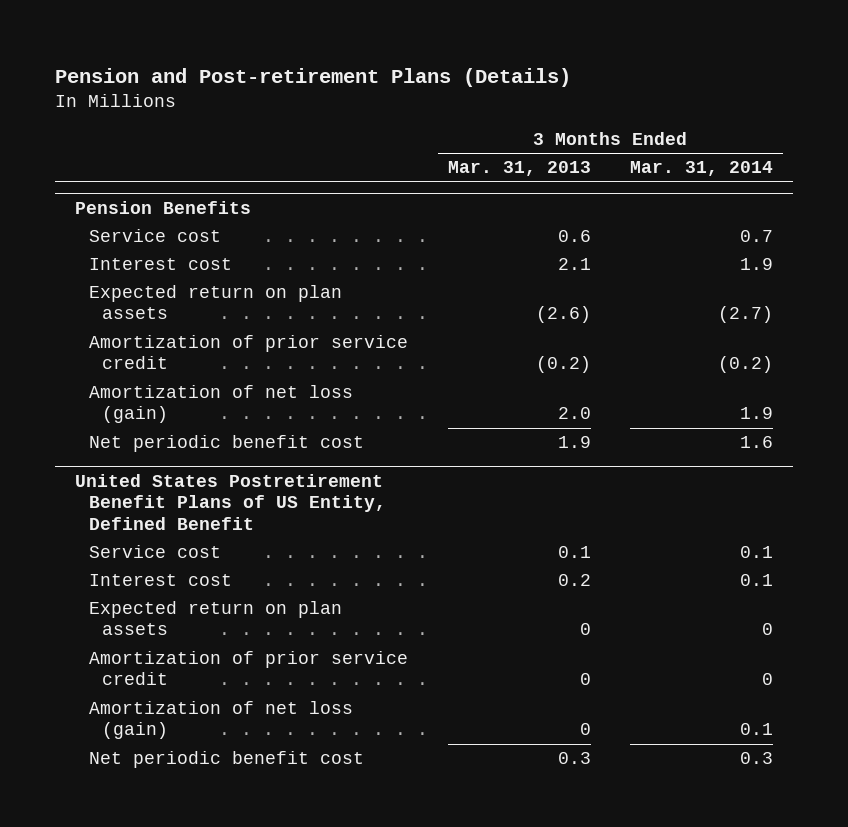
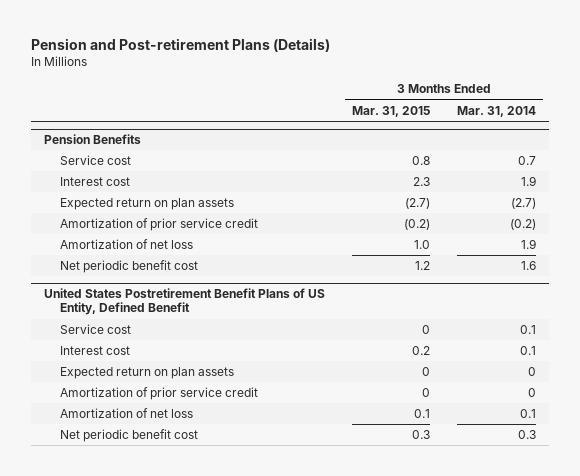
[447,161,591,177] Mar. 31, 2013 -> none
none -> [352,105,431,117] Mar. 31, 2015
[88,385,353,424] Amortization of net loss (gain) -> [60,239,194,250] Amortization of net loss
[88,701,353,740] Amortization of net loss (gain) -> [60,408,194,419] Amortization of net loss

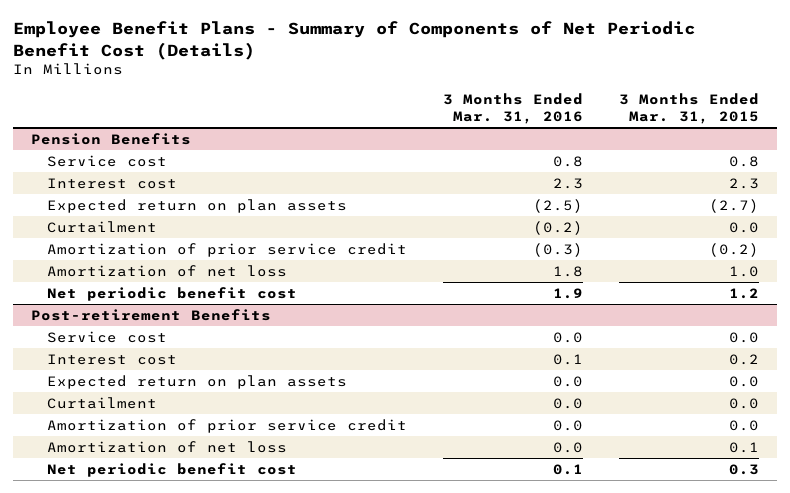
[30,37,330,52] Pension and Post-retirement Plans (Details) -> [13,21,696,60] Employee Benefit Plans - Summary of Components of Net Periodic Benefit Cost (Details)
[456,105,536,117] Mar. 31, 2014 -> none
none -> [442,92,583,125] 3 Months Ended Mar. 31, 2016
none -> [46,220,157,233] Curtailment
[44,288,326,316] United States Postretirement Benefit Plans of US Entity, Defined Benefit -> [31,308,272,321] Post-retirement Benefits
[422,325,431,335] 0 -> [729,331,760,343] 0.0
[422,367,431,377] 0 -> [729,375,760,387] 0.0
none -> [46,396,157,409] Curtailment
[422,388,431,398] 0 -> [729,419,760,431] 0.0

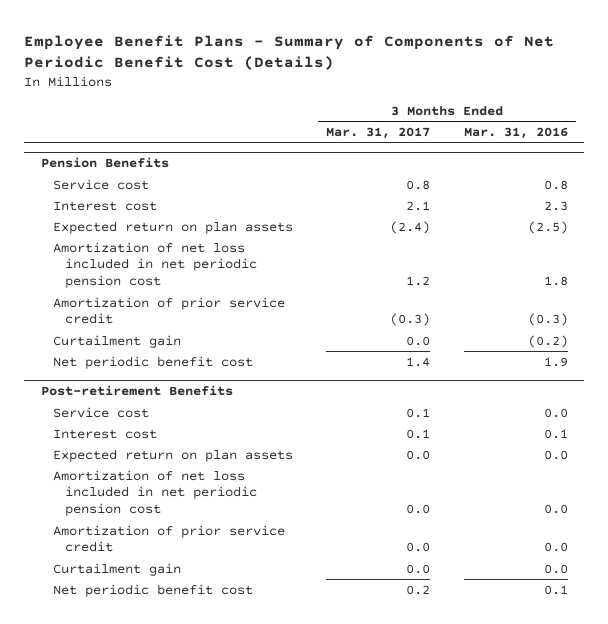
[619,92,760,125] 3 Months Ended Mar. 31, 2015 -> none
none -> [326,127,431,140] Mar. 31, 2017
[46,220,157,233] Curtailment -> none
none -> [52,241,257,289] Amortization of net loss included in net periodic pension cost
[46,264,287,277] Amortization of net loss -> none
none -> [52,334,181,348] Curtailment gain
[46,396,157,409] Curtailment -> none
none -> [52,469,257,517] Amortization of net loss included in net periodic pension cost
[46,440,287,453] Amortization of net loss -> none
none -> [52,562,181,576] Curtailment gain

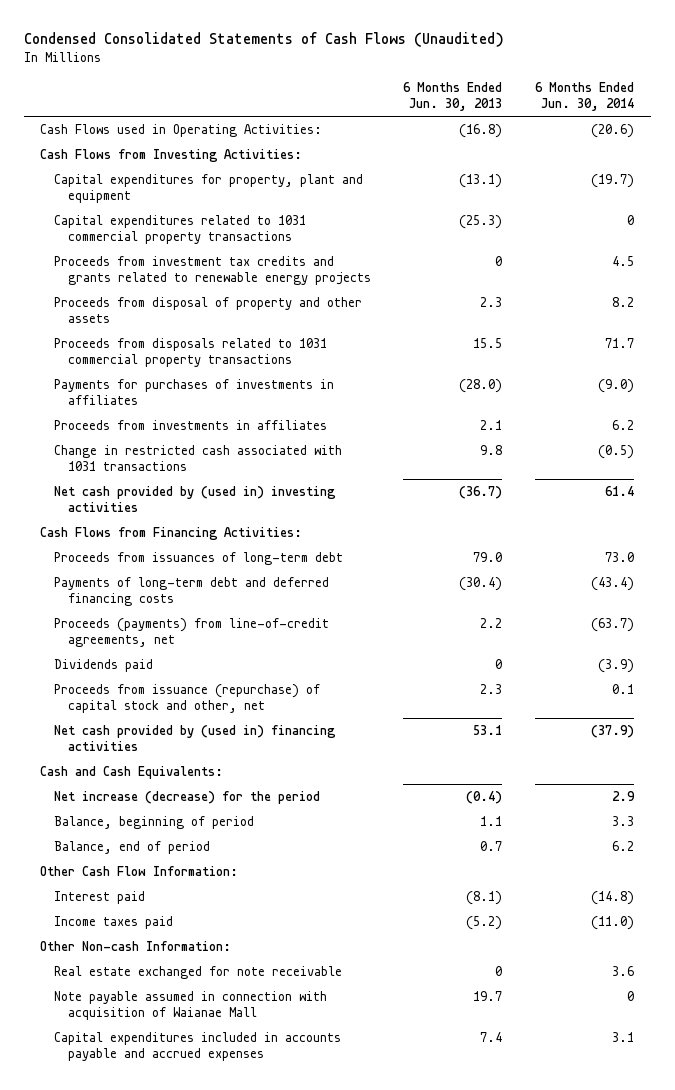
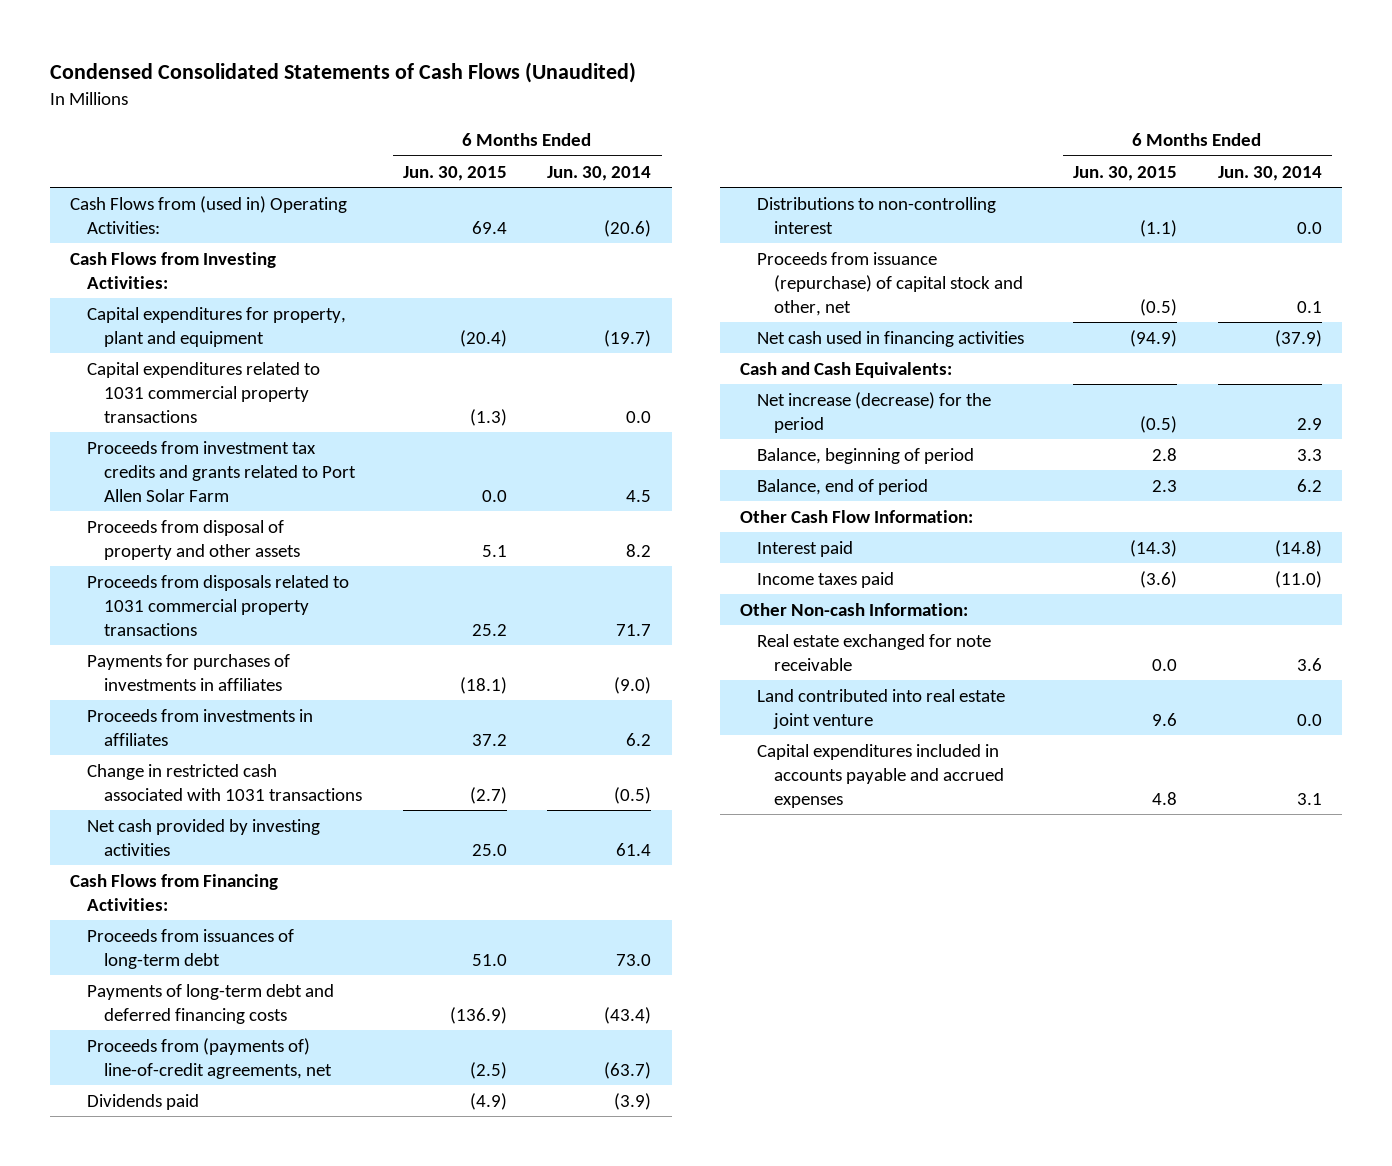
[403,81,503,112] 6 Months Ended Jun. 30, 2013 -> none
none -> [402,165,507,181] Jun. 30, 2015
[40,123,323,137] Cash Flows used in Operating Activities: -> [69,195,347,234] Cash Flows from (used in) Operating Activities:
[627,214,635,225] 0 -> [626,410,652,423] 0.0
[53,255,371,286] Proceeds from investment tax credits and grants related to renewable energy projects -> [86,440,357,502] Proceeds from investment tax credits and grants related to Port Allen Solar Farm
[53,485,336,513] Net cash provided by (used in) investing activities -> [86,818,320,856] Net cash provided by investing activities
[53,617,329,648] Proceeds (payments) from line-of-credit agreements, net -> [86,1037,333,1079] Proceeds from (payments of) line-of-credit agreements, net
none -> [757,196,997,234] Distributions to non-controlling interest
[53,724,336,752] Net cash provided by (used in) financing activities -> [757,330,1025,347] Net cash used in financing activities
[53,990,327,1021] Note payable assumed in connection with acquisition of Waianae Mall -> none
none -> [757,688,1006,729] Land contributed into real estate joint venture

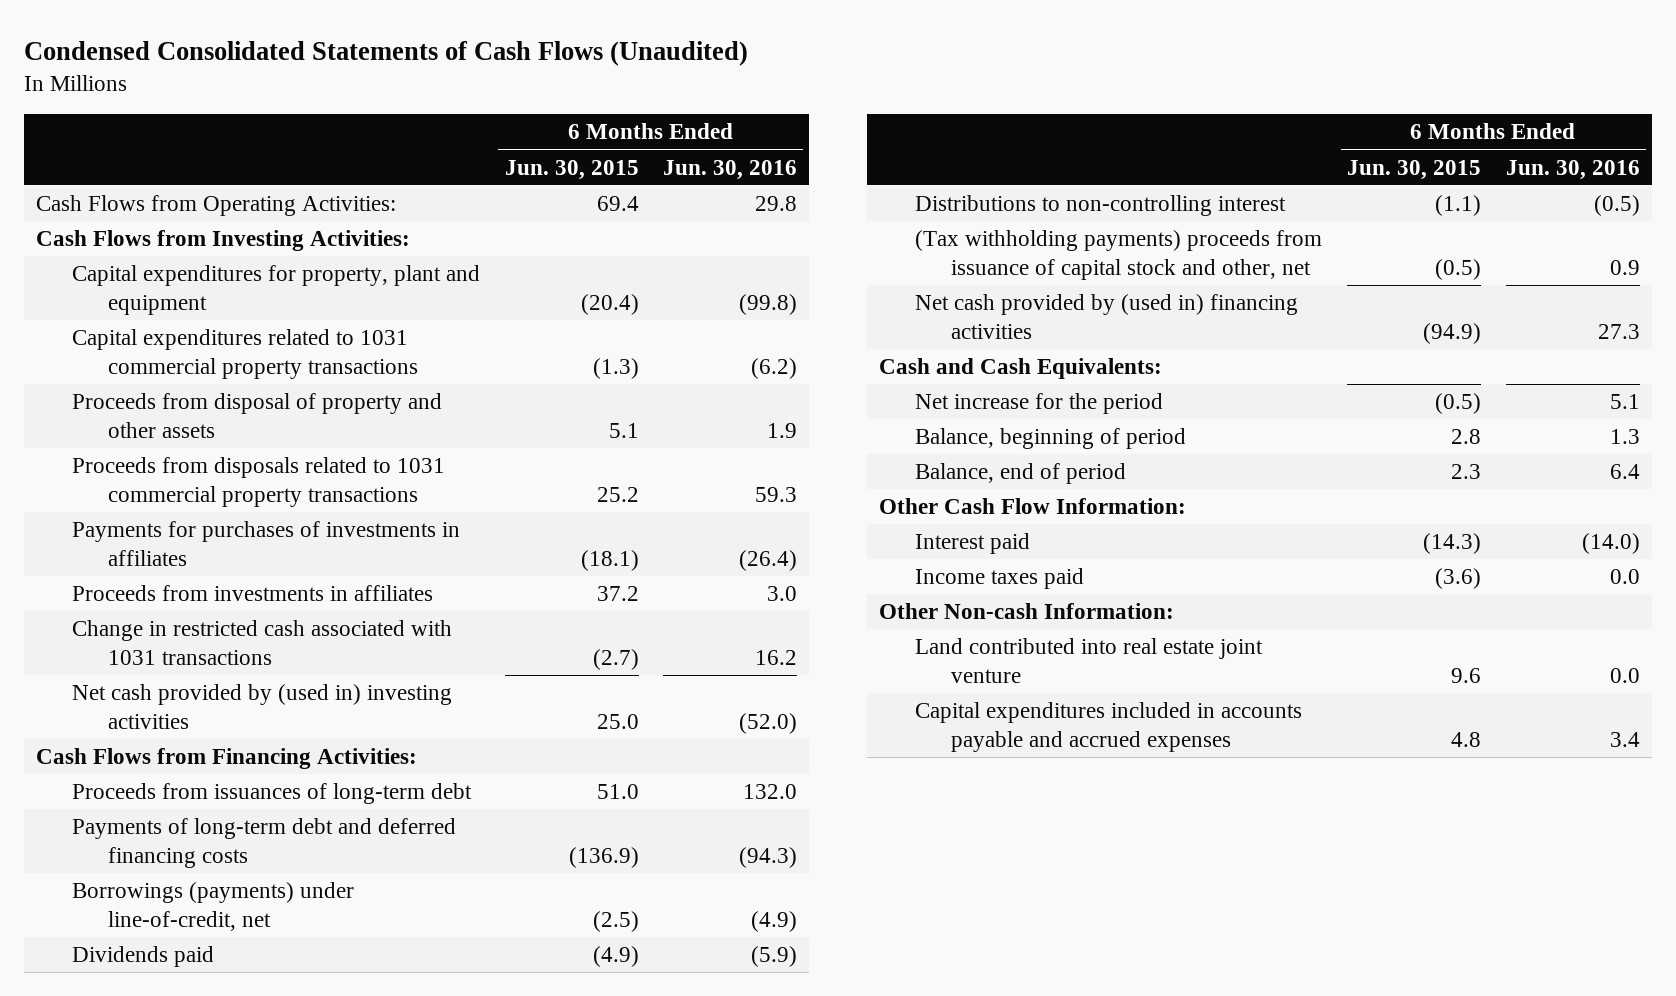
[547,165,652,181] Jun. 30, 2014 -> none
none -> [662,159,797,180] Jun. 30, 2016
[69,195,347,234] Cash Flows from (used in) Operating Activities: -> [36,195,397,217] Cash Flows from Operating Activities:
[86,440,357,502] Proceeds from investment tax credits and grants related to Port Allen Solar Farm -> none
[86,818,320,856] Net cash provided by investing activities -> [72,684,453,729] Net cash provided by (used in) investing activities
[86,1037,333,1079] Proceeds from (payments of) line-of-credit agreements, net -> [72,882,355,931] Borrowings (payments) under line-of-credit, net
[757,251,1024,316] Proceeds from issuance (repurchase) of capital stock and other, net -> [914,230,1322,280] (Tax withholding payments) proceeds from issuance of capital stock and other, net
[757,330,1025,347] Net cash used in financing activities -> [914,294,1298,339] Net cash provided by (used in) financing activities
[757,391,992,433] Net increase (decrease) for the period -> [914,393,1163,415] Net increase for the period
[757,633,992,671] Real estate exchanged for note receivable -> none

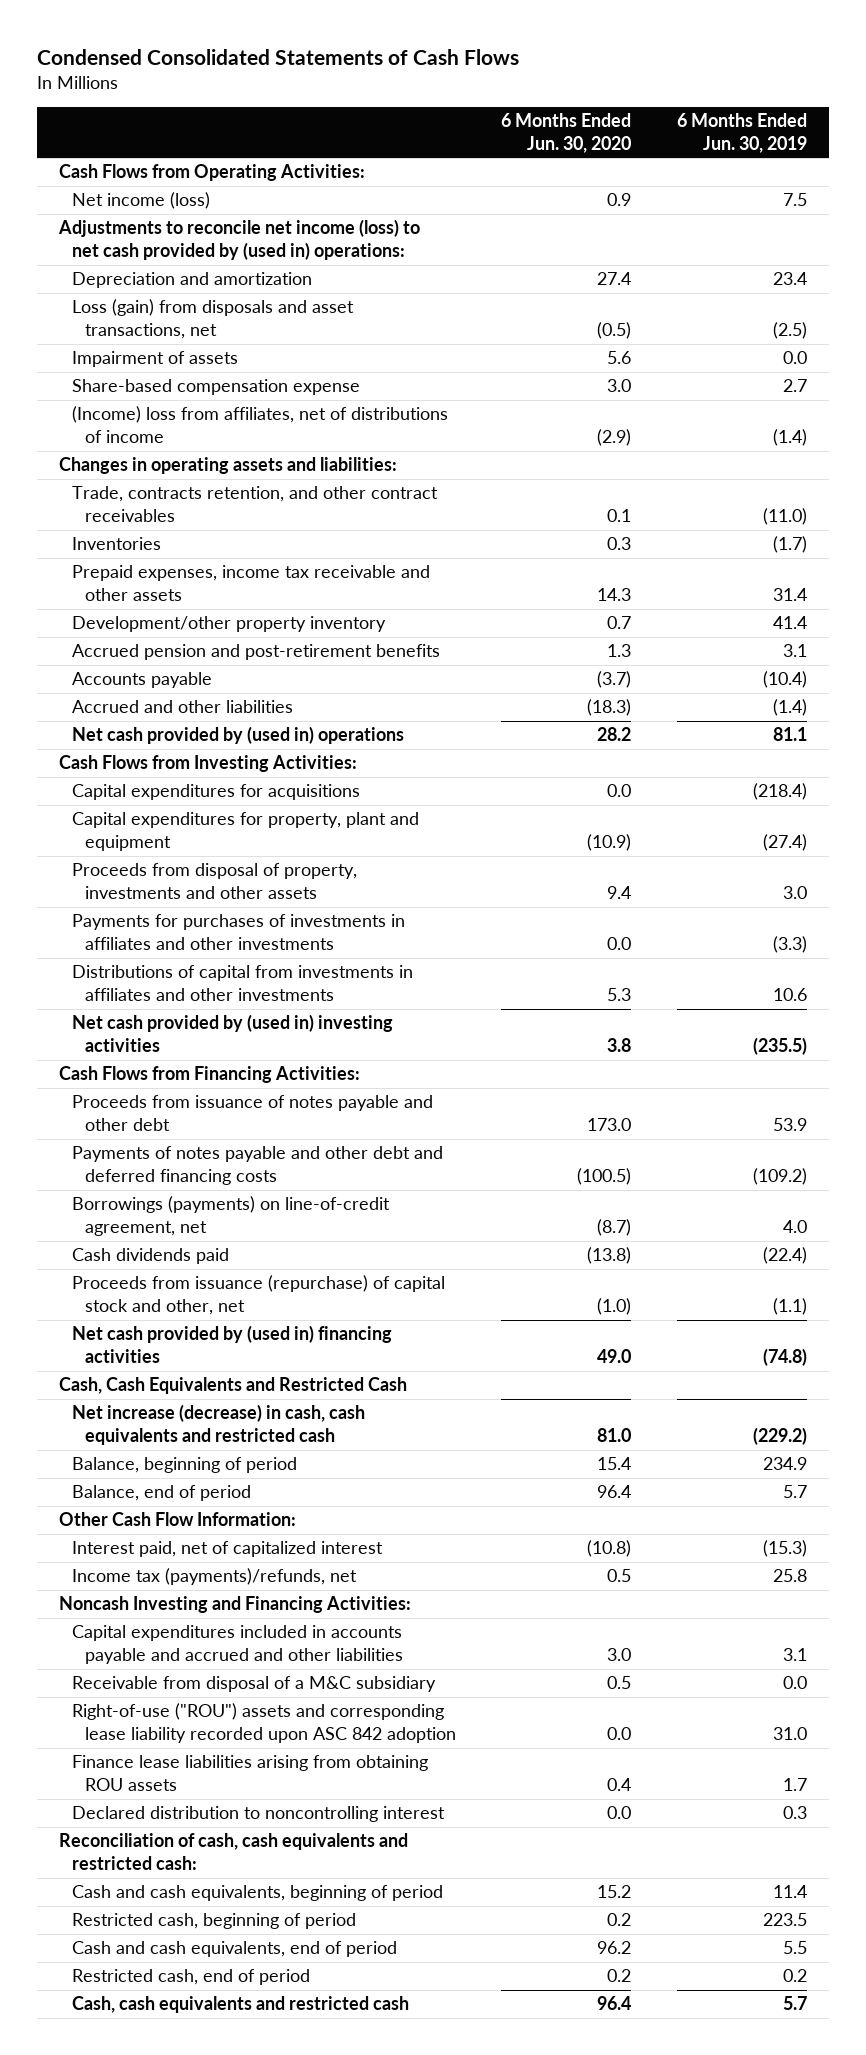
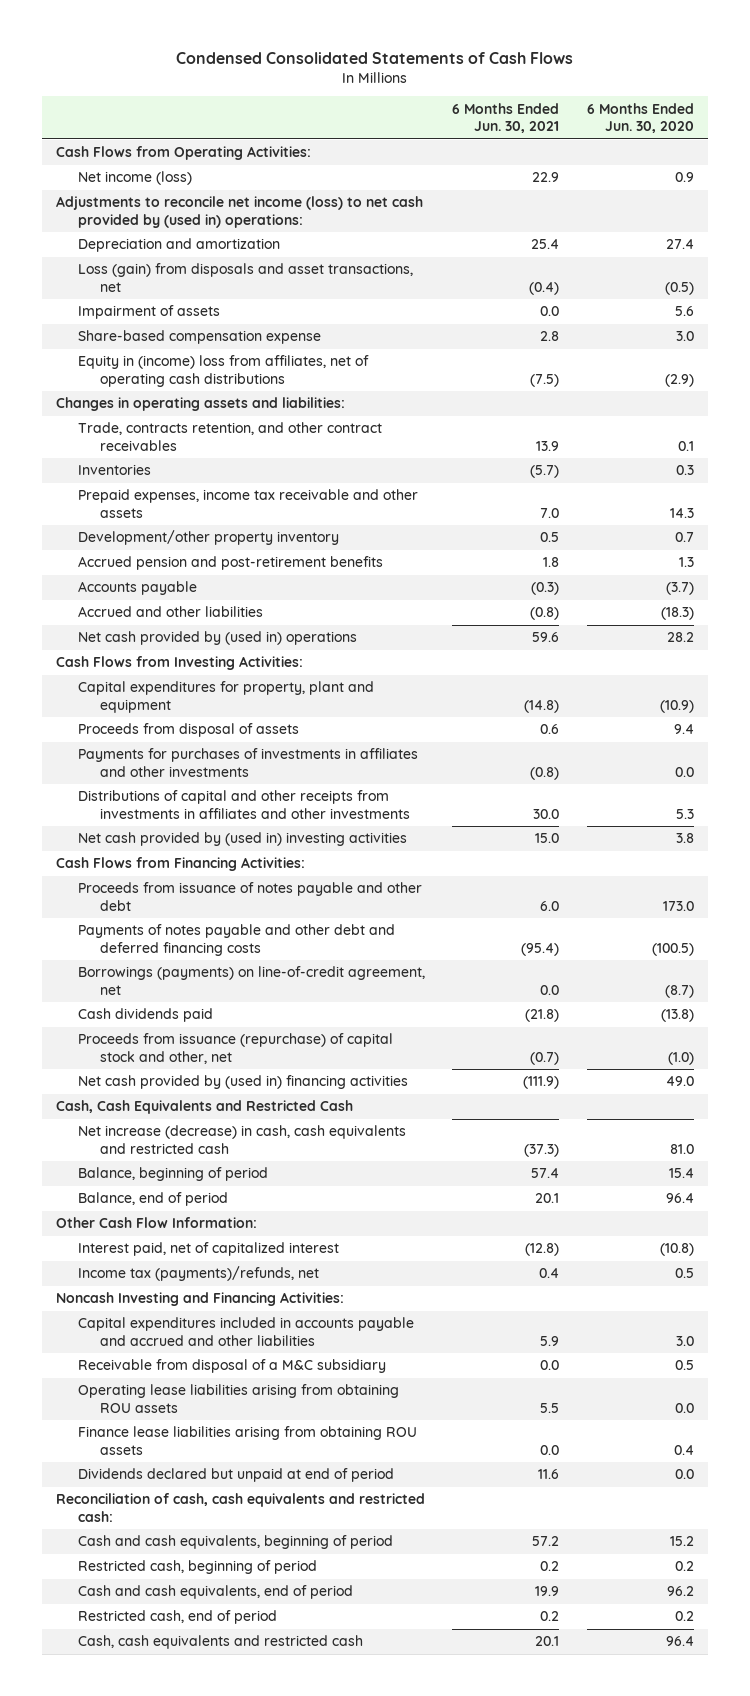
[676,113,807,154] 6 Months Ended Jun. 30, 2019 -> none
none -> [452,102,560,134] 6 Months Ended Jun. 30, 2021
[72,406,449,444] (Income) loss from affiliates, net of distributions of income -> [77,355,369,387] Equity in (income) loss from affiliates, net of operating cash distributions
[72,784,361,801] Capital expenditures for acquisitions -> none
[72,863,358,900] Proceeds from disposal of property, investments and other assets -> [77,723,299,738] Proceeds from disposal of assets
[72,965,414,1002] Distributions of capital from investments in affiliates and other investments -> [77,790,410,819] Distributions of capital and other receipts from investments in affiliates and other investments
[72,1703,457,1744] Right-of-use ("ROU") assets and corresponding lease liability recorded upon ASC 842 adoption -> [77,1384,399,1413] Operating lease liabilities arising from obtaining ROU assets
[72,1806,446,1823] Declared distribution to noncontrolling interest -> [77,1468,394,1483] Dividends declared but unpaid at end of period

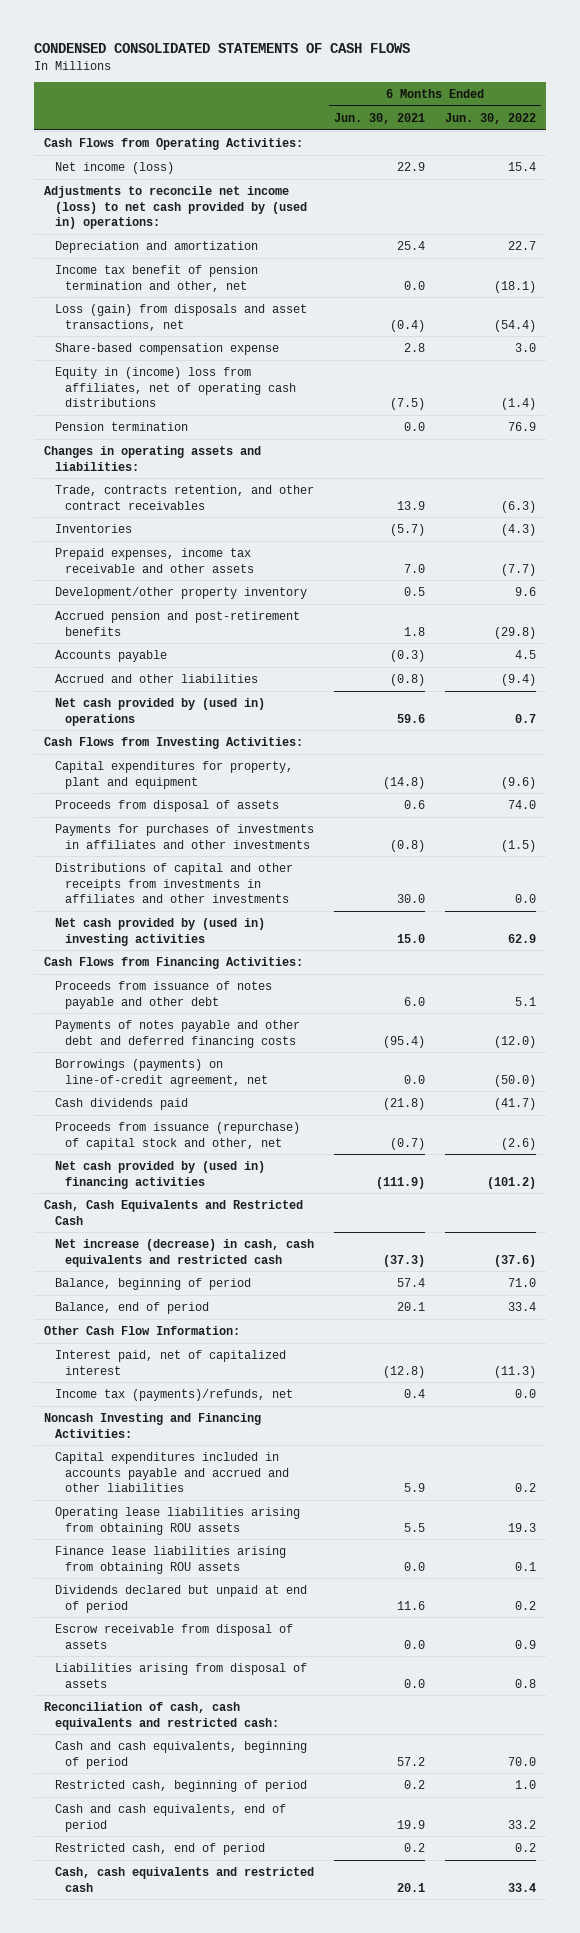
[175,51,573,64] Condensed Consolidated Statements of Cash Flows -> [34,43,411,54] CONDENSED CONSOLIDATED STATEMENTS OF CASH FLOWS
[586,102,694,134] 6 Months Ended Jun. 30, 2020 -> none
none -> [445,112,537,124] Jun. 30, 2022
none -> [54,264,258,292] Income tax benefit of pension termination and other, net
[77,305,220,320] Impairment of assets -> none
none -> [54,421,188,431] Pension termination
[77,1359,386,1374] Receivable from disposal of a M&C subsidiary -> none
none -> [54,1623,293,1649] Escrow receivable from disposal of assets
none -> [54,1662,307,1688] Liabilities arising from disposal of assets

